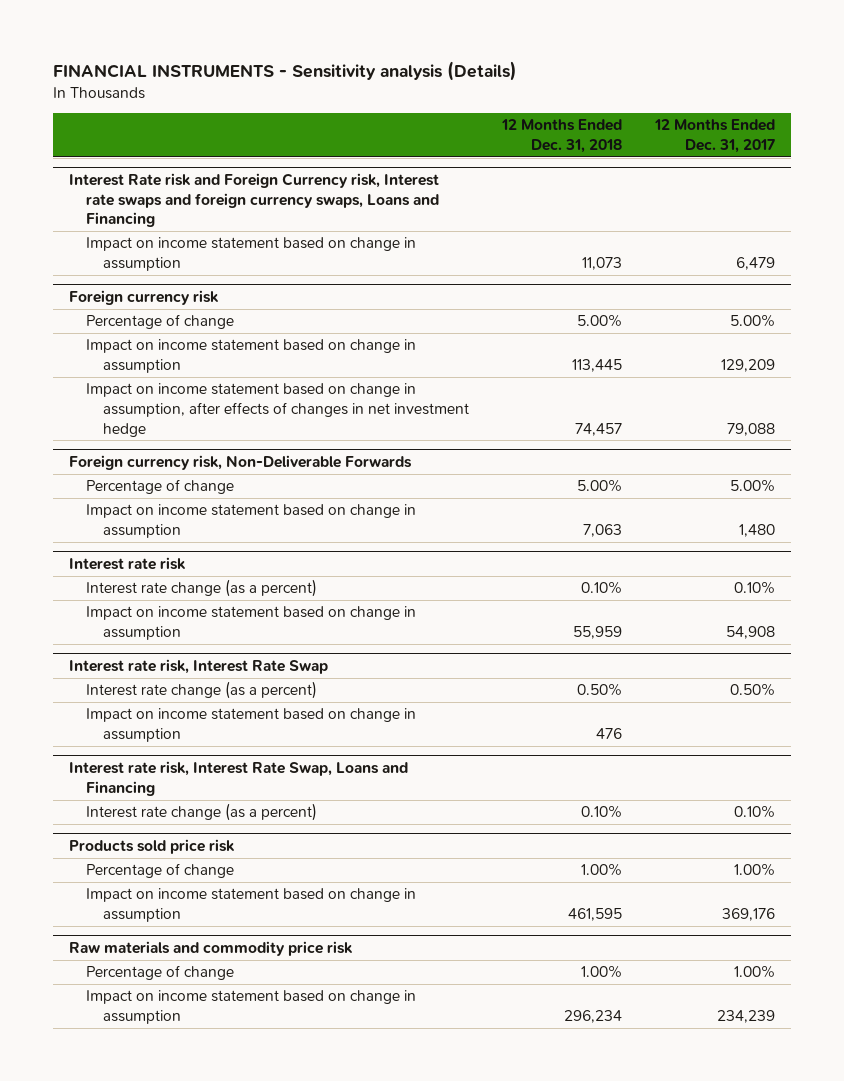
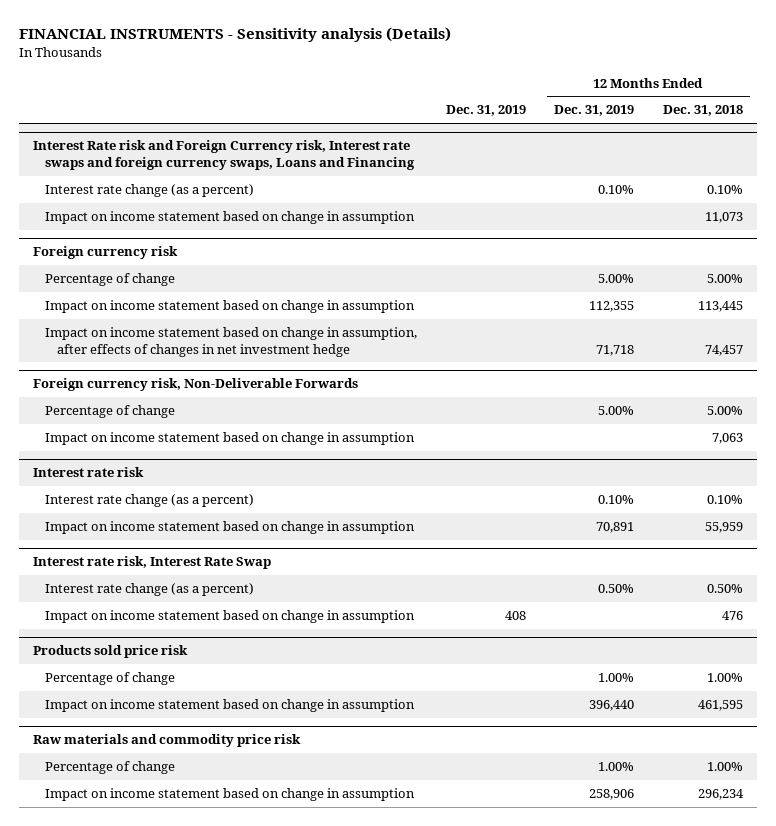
[653,119,775,154] 12 Months Ended Dec. 31, 2017 -> none
none -> [445,105,526,117] Dec. 31, 2019
none -> [554,105,635,117] Dec. 31, 2019
none -> [45,183,255,197] Interest rate change (as a percent)
[69,761,409,796] Interest rate risk, Interest Rate Swap, Loans and Financing -> none
[86,803,318,822] Interest rate change (as a percent) -> none

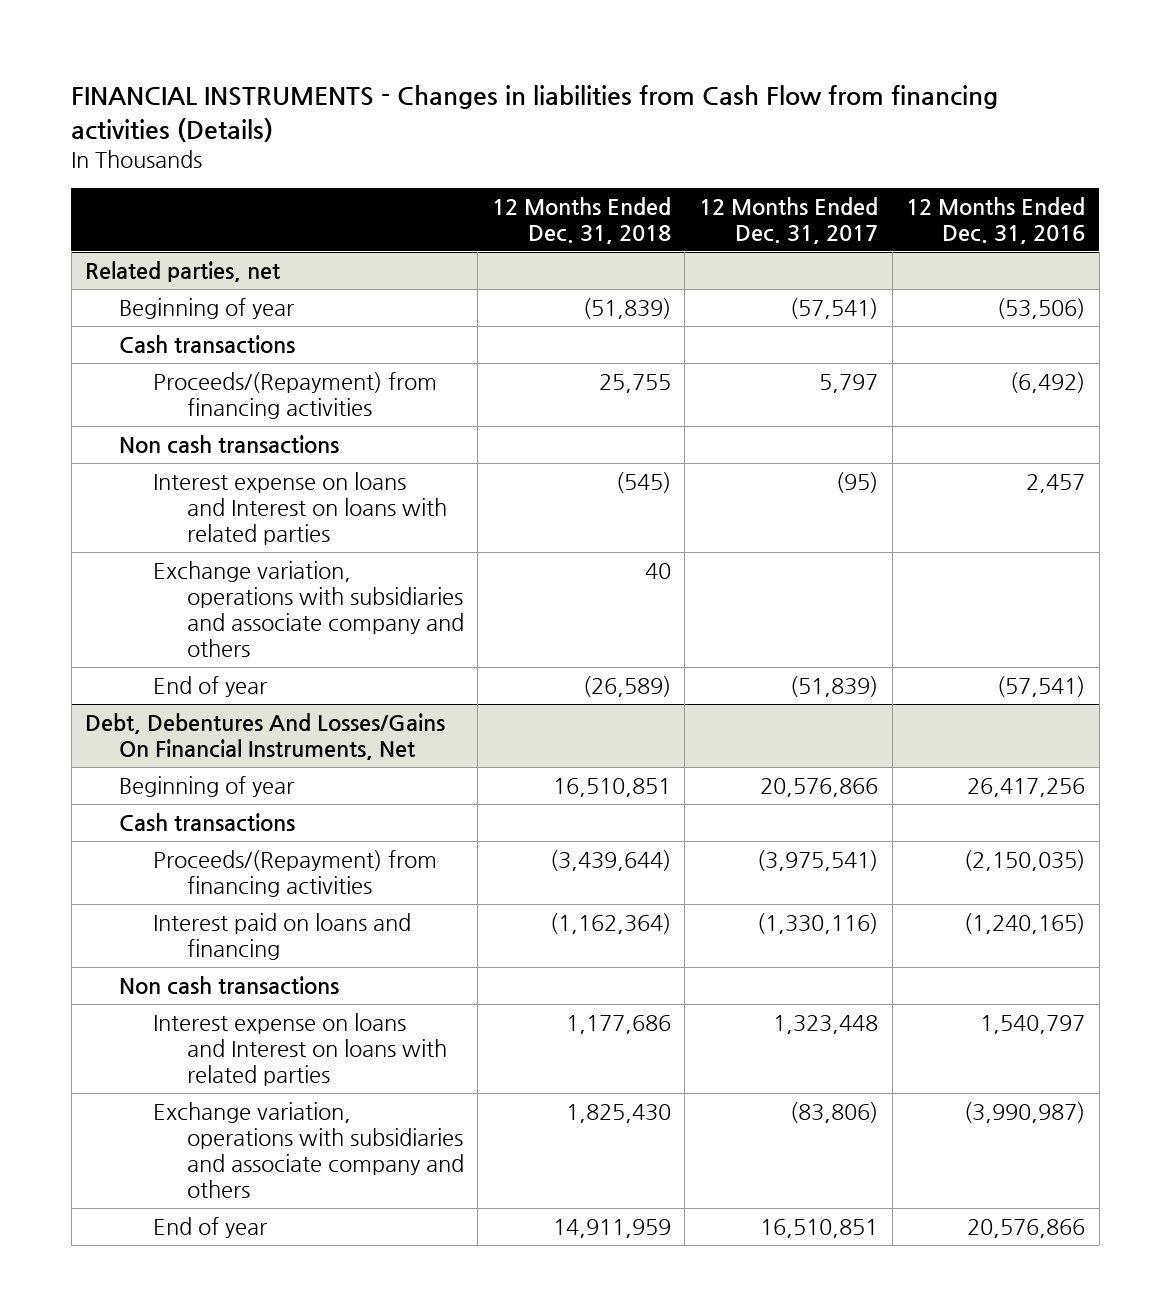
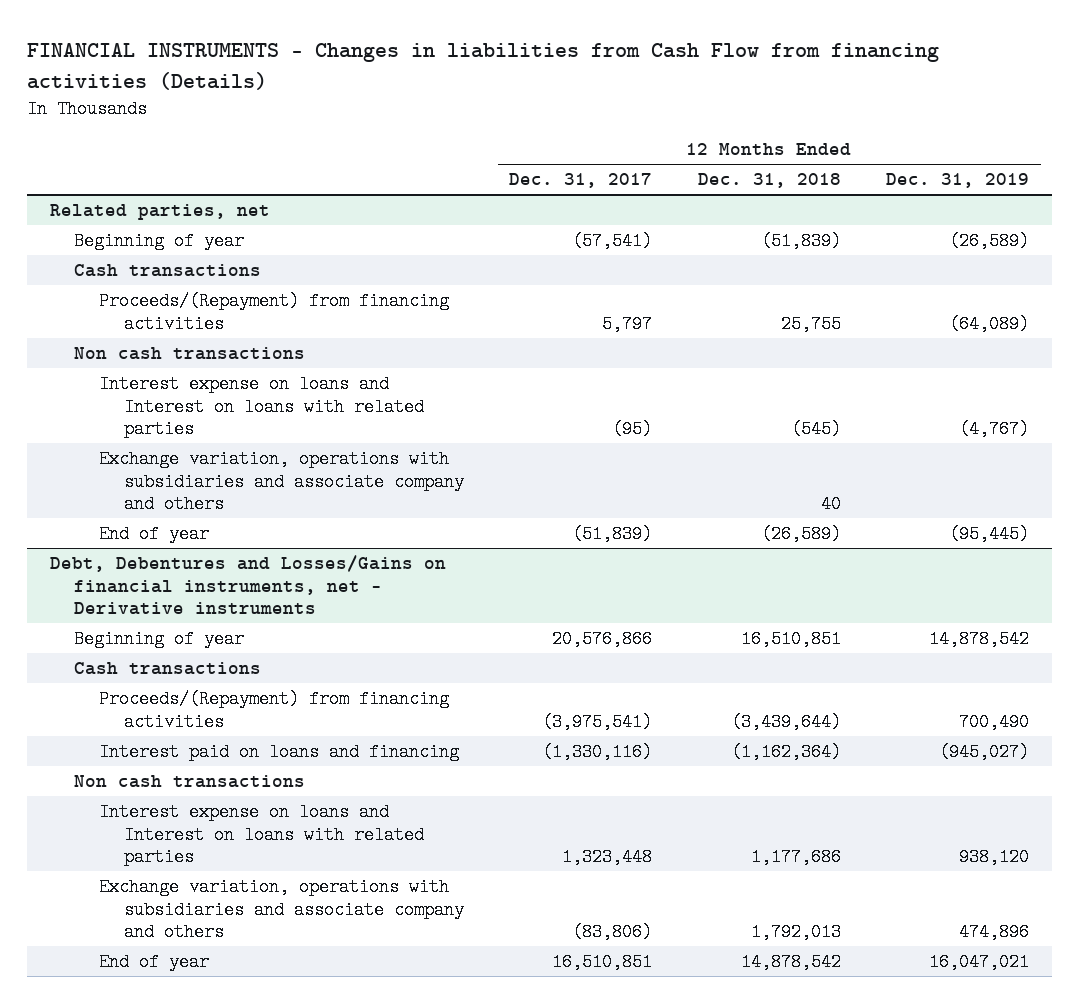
[906,196,1086,245] 12 Months Ended Dec. 31, 2016 -> none
none -> [886,173,1030,189] Dec. 31, 2019
[85,712,446,761] Debt, Debentures And Losses/Gains On Financial Instruments, Net -> [49,554,446,616] Debt, Debentures and Losses/Gains on financial instruments, net - Derivative instruments
[565,1103,671,1123] 1,825,430 -> [750,923,841,942] 1,792,013
[552,1218,671,1238] 14,911,959 -> [740,952,841,971] 14,878,542

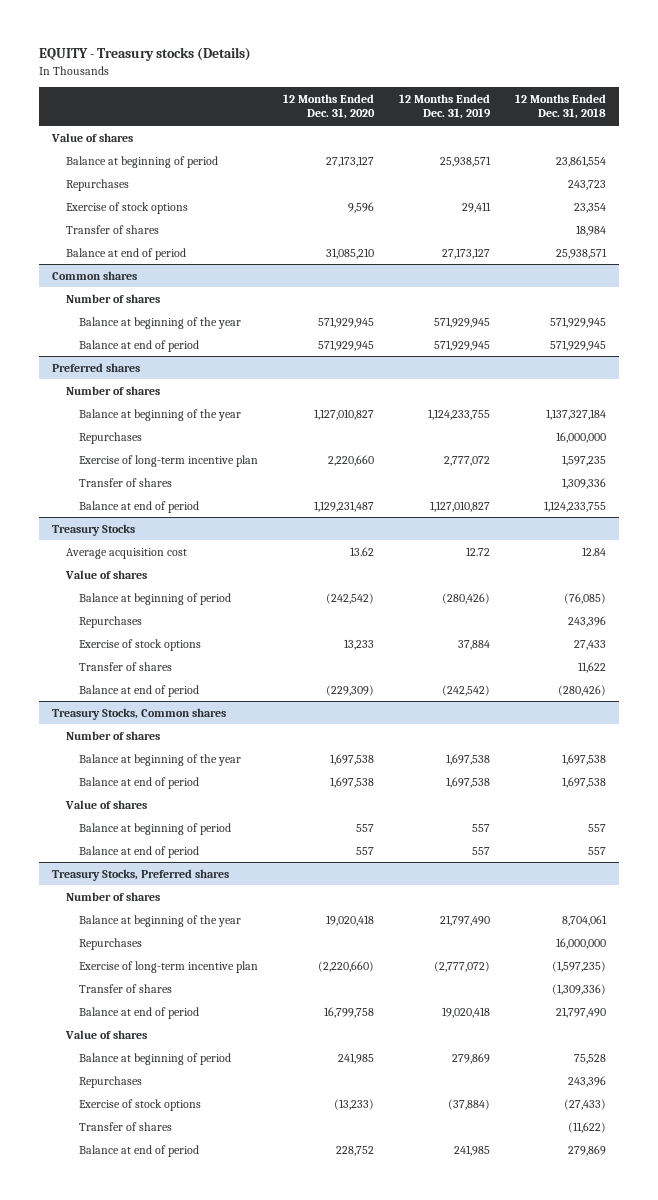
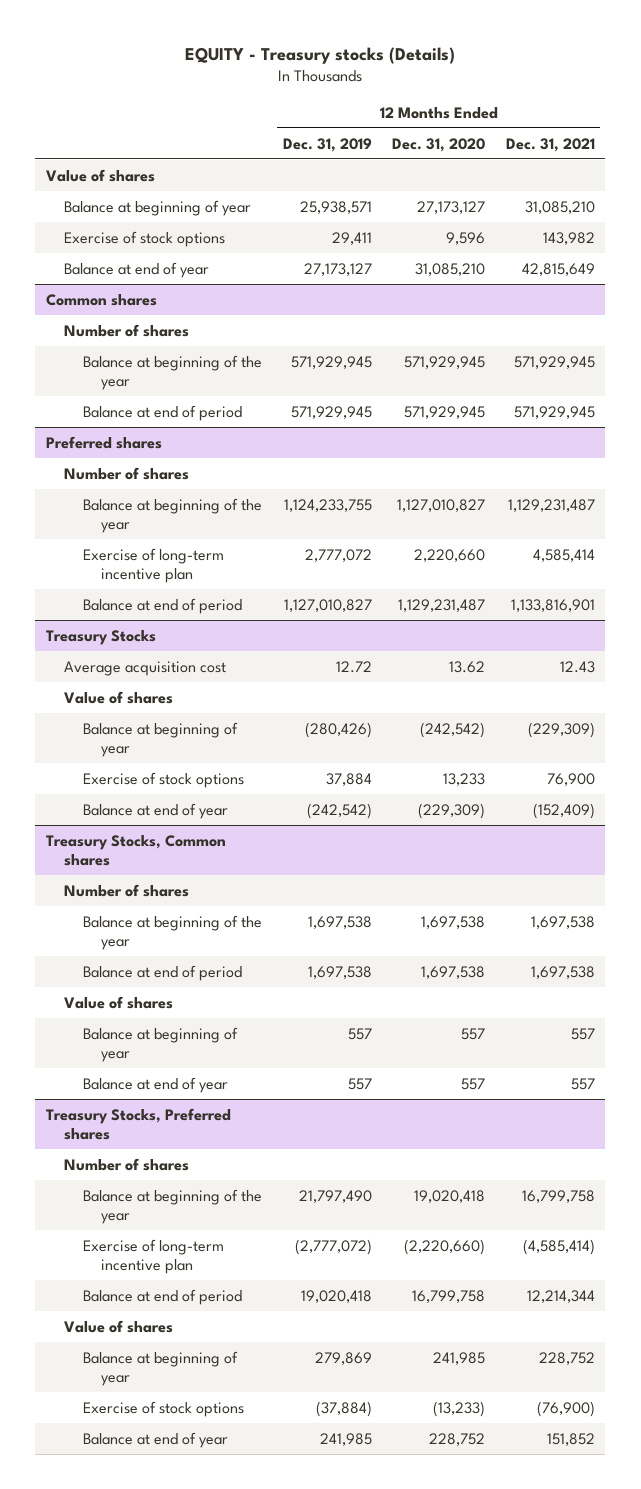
[515,93,607,120] 12 Months Ended Dec. 31, 2018 -> none
none -> [506,137,596,152] Dec. 31, 2021
[65,178,129,191] Repurchases -> none
[65,155,218,168] Balance at beginning of period -> [64,199,252,216] Balance at beginning of year
[65,224,159,234] Transfer of shares -> none
[65,247,186,260] Balance at end of period -> [64,261,210,278] Balance at end of year
[79,431,143,444] Repurchases -> none
[79,477,173,487] Transfer of shares -> none
[79,615,143,628] Repurchases -> none
[79,592,232,605] Balance at beginning of period -> [82,721,238,757] Balance at beginning of year
[79,661,173,671] Transfer of shares -> none
[79,684,200,697] Balance at end of period -> [82,802,228,819] Balance at end of year
[79,822,232,835] Balance at beginning of period -> [82,1026,238,1062] Balance at beginning of year
[79,845,200,858] Balance at end of period -> [82,1076,228,1093] Balance at end of year
[79,937,143,950] Repurchases -> none
[79,983,173,993] Transfer of shares -> none
[79,1075,143,1088] Repurchases -> none
[79,1052,232,1065] Balance at beginning of period -> [82,1350,238,1386] Balance at beginning of year
[79,1121,173,1131] Transfer of shares -> none
[79,1144,200,1157] Balance at end of period -> [82,1431,228,1448] Balance at end of year

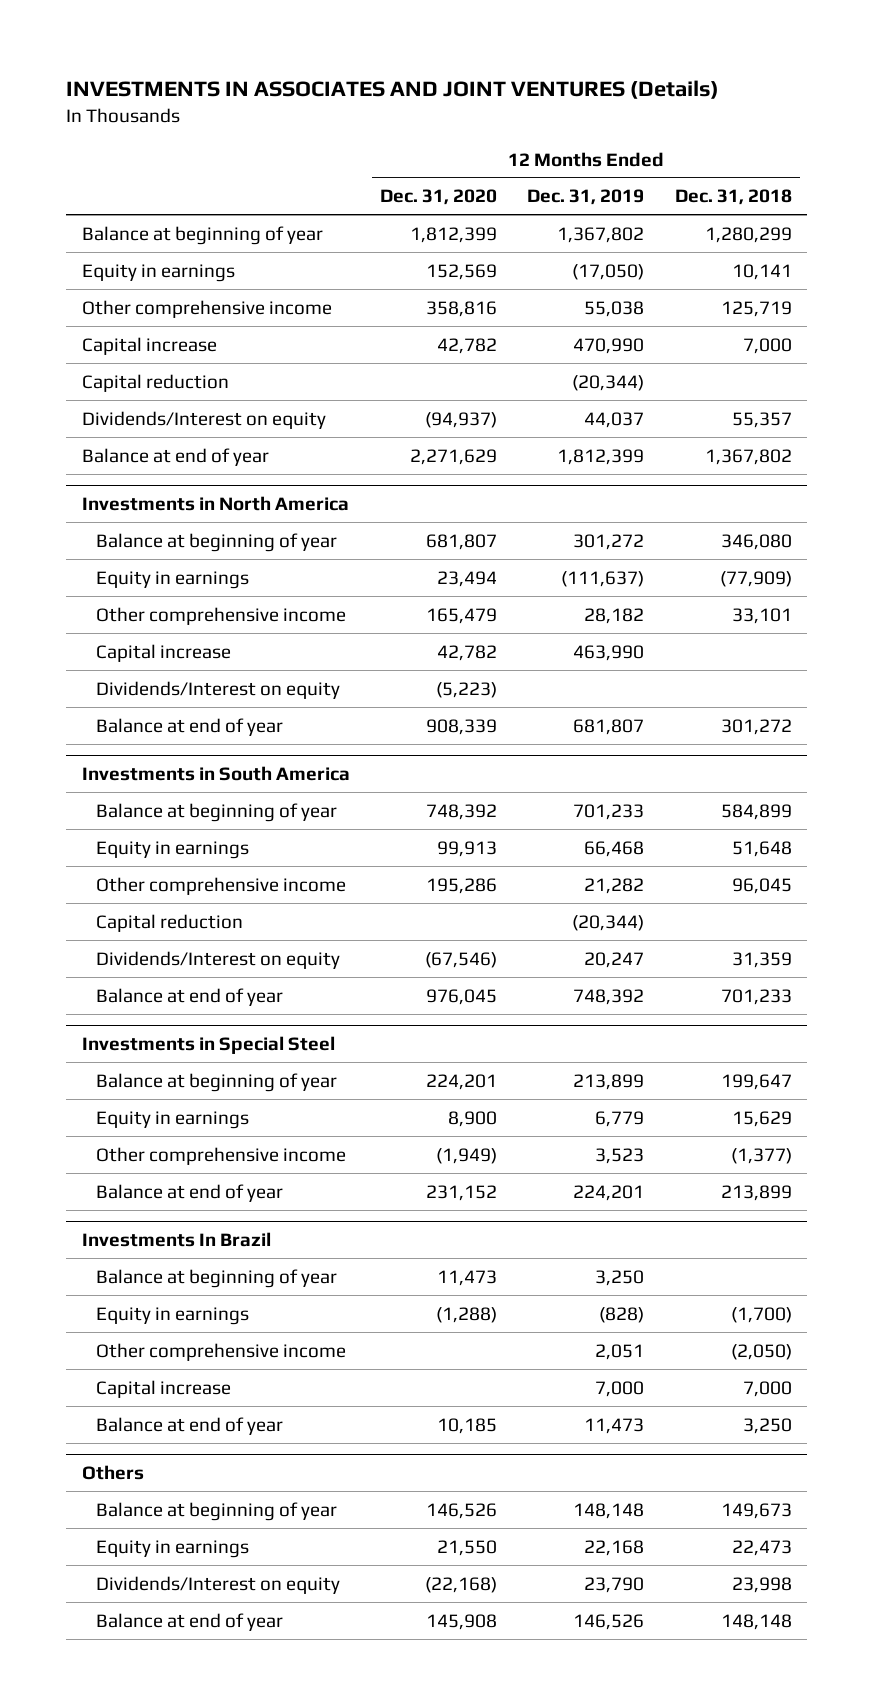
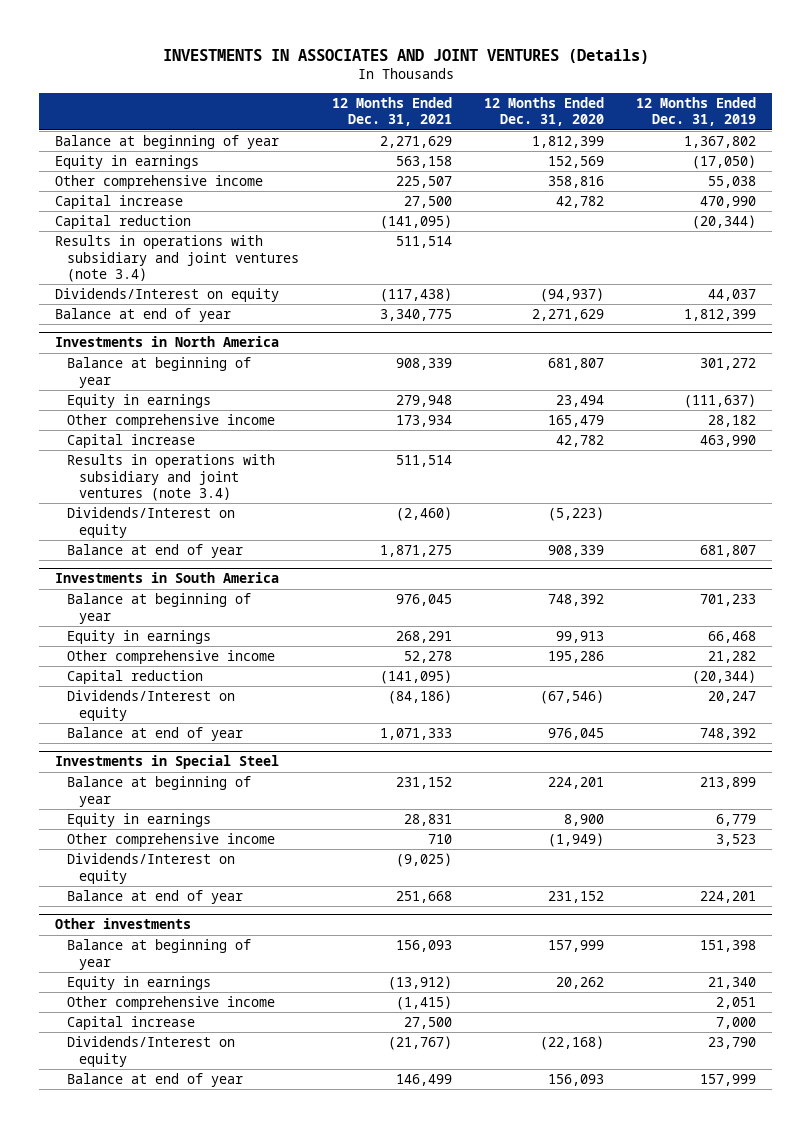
[674,189,792,206] Dec. 31, 2018 -> none
none -> [331,96,452,127] 12 Months Ended Dec. 31, 2021
none -> [55,235,300,282] Results in operations with subsidiary and joint ventures (note 3.4)
none -> [67,454,276,501] Results in operations with subsidiary and joint ventures (note 3.4)
none -> [67,853,236,884] Dividends/Interest on equity
[81,1232,271,1248] Investments In Brazil -> none
none -> [55,918,192,930] Other investments
[437,1269,498,1286] 11,473 -> [547,940,604,953] 157,999
[595,1269,645,1286] 3,250 -> [700,940,757,953] 151,398
[436,1306,498,1323] (1,288) -> [555,977,604,990] 20,262
[599,1306,645,1323] (828) -> [708,977,757,990] 21,340
[96,1416,284,1435] Balance at end of year -> none
[81,1465,144,1481] Others -> none
[96,1501,338,1521] Balance at beginning of year -> none
[96,1539,250,1558] Equity in earnings -> none
[426,1613,498,1630] 145,908 -> [547,1074,604,1087] 156,093
[573,1613,645,1630] 146,526 -> [700,1074,757,1087] 157,999

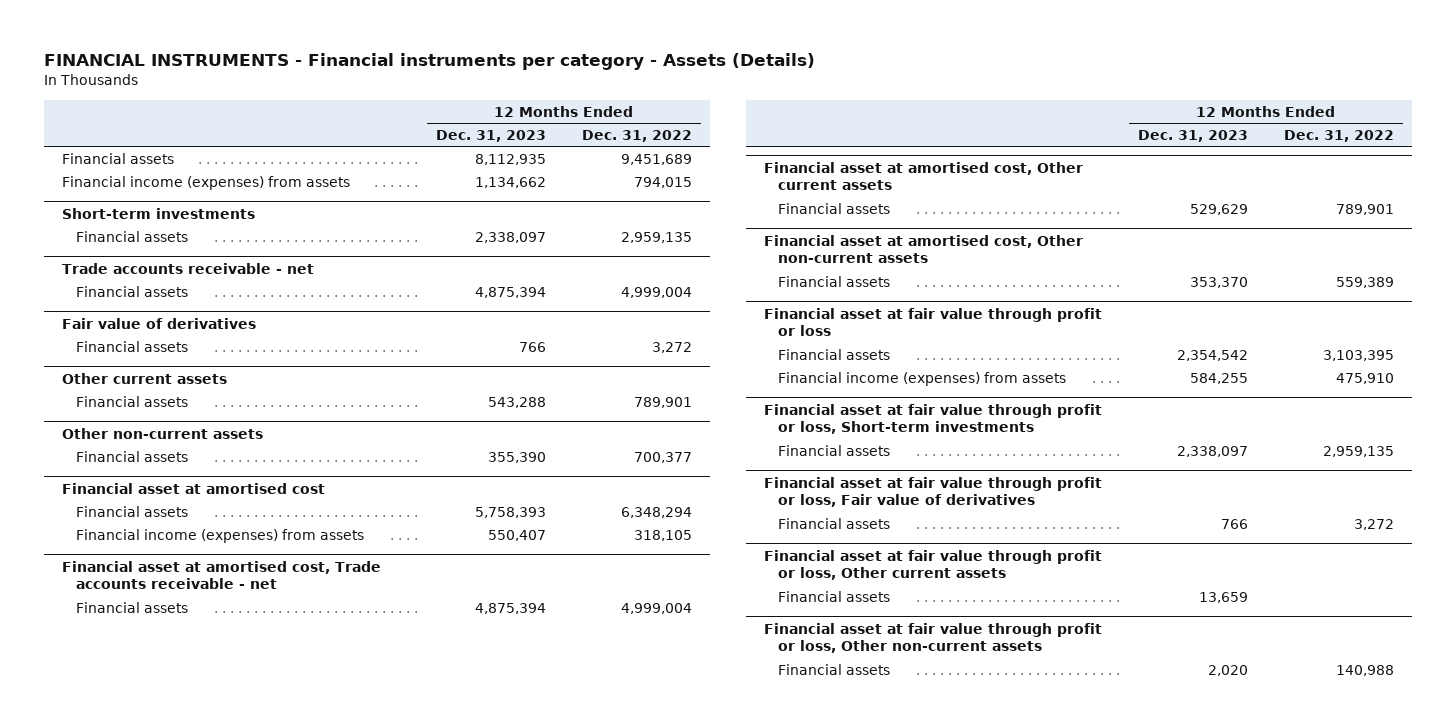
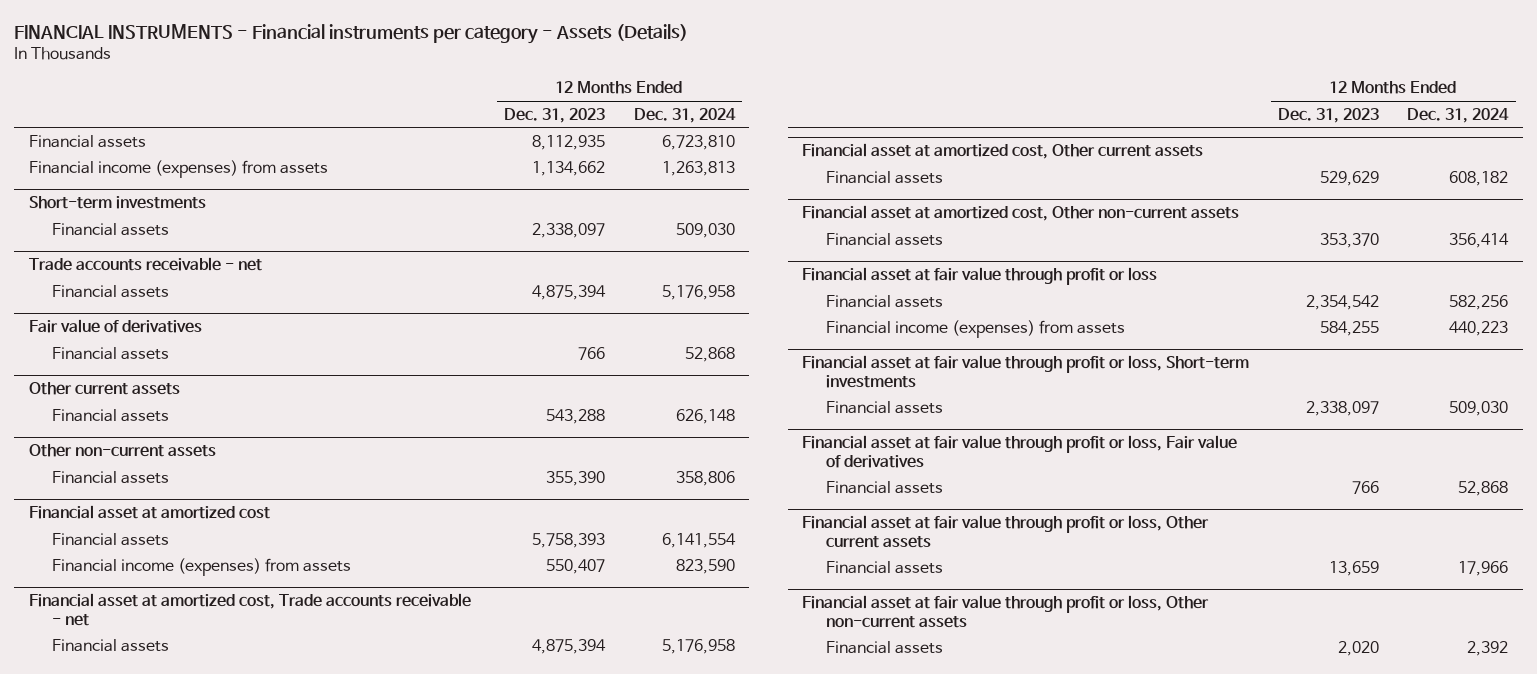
[582,129,693,142] Dec. 31, 2022 -> none
none -> [633,107,736,123] Dec. 31, 2024
[62,482,326,494] Financial asset at amortised cost -> [28,505,270,520] Financial asset at amortized cost
[62,560,382,590] Financial asset at amortised cost, Trade accounts receivable - net -> [28,593,471,626] Financial asset at amortized cost, Trade accounts receivable - net
[763,161,1083,191] Financial asset at amortised cost, Other current assets -> [802,143,1204,160] Financial asset at amortized cost, Other current assets
[763,234,1083,264] Financial asset at amortised cost, Other non-current assets -> [802,205,1240,222] Financial asset at amortized cost, Other non-current assets

